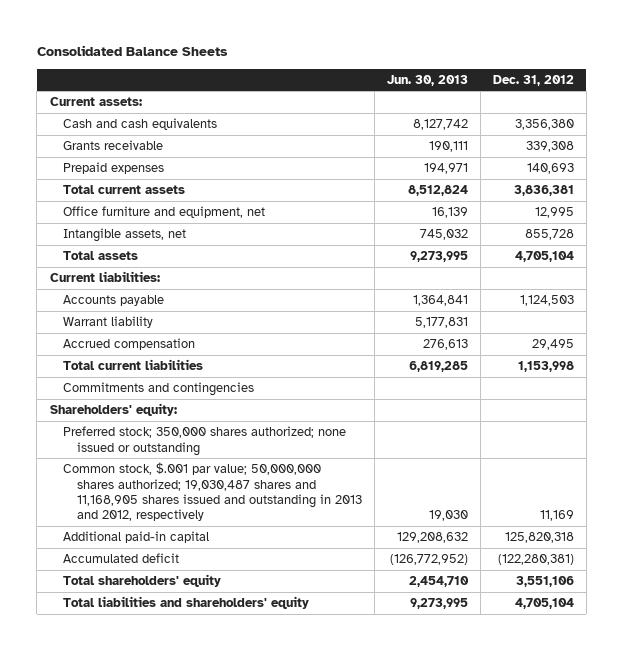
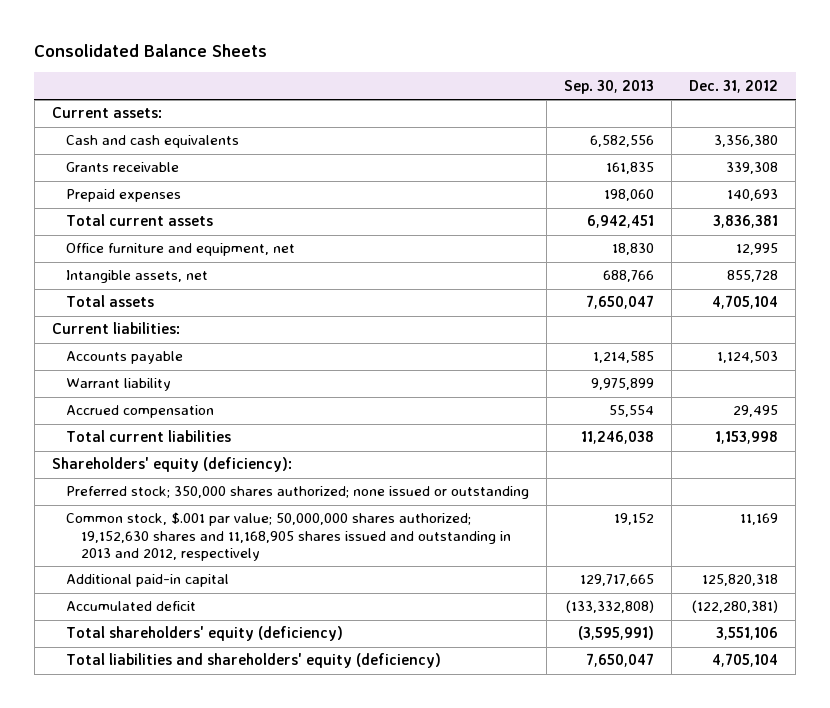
[386,74,468,86] Jun. 30, 2013 -> none
none -> [564,79,655,94] Sep. 30, 2013
[63,382,255,397] Commitments and contingencies -> none
[49,403,177,417] Shareholders' equity: -> [51,457,292,473] Shareholders' equity (deficiency):
[63,462,362,522] Common stock, $.001 par value; 50,000,000 shares authorized; 19,030,487 shares and 11,168,905 shares issued and outstanding in 2013 and 2012, respectively -> [66,512,511,562] Common stock, $.001 par value; 50,000,000 shares authorized; 19,152,630 shares and 11,168,905 shares issued and outstanding in 2013 and 2012, respectively
[63,574,222,588] Total shareholders' equity -> [66,626,344,642] Total shareholders' equity (deficiency)
[63,596,310,610] Total liabilities and shareholders' equity -> [66,653,442,669] Total liabilities and shareholders' equity (deficiency)

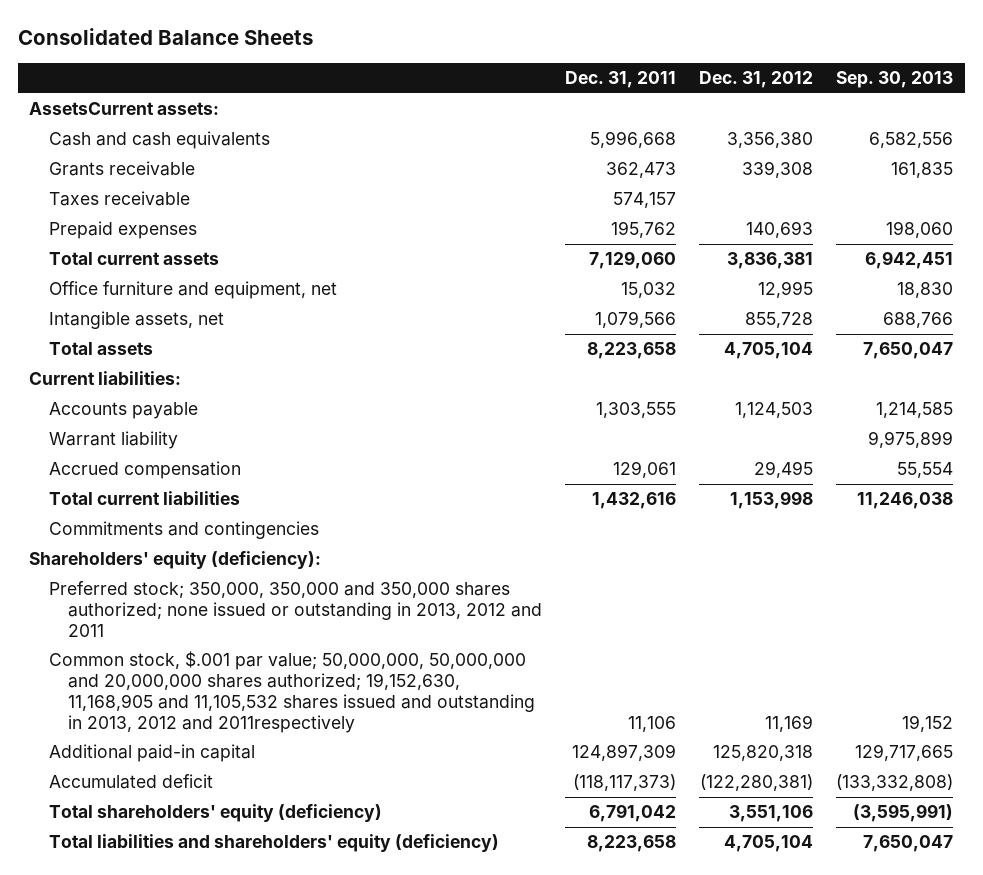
none -> [565,71,677,89] Dec. 31, 2011
[51,107,162,119] Current assets: -> [29,102,220,116] AssetsCurrent assets:
none -> [48,191,190,207] Taxes receivable
none -> [48,521,319,540] Commitments and contingencies
[66,486,530,500] Preferred stock; 350,000 shares authorized; none issued or outstanding -> [48,581,543,637] Preferred stock; 350,000, 350,000 and 350,000 shares authorized; none issued or outstanding in 2013, 2012 and 2011
[66,512,511,562] Common stock, $.001 par value; 50,000,000 shares authorized; 19,152,630 shares and 11,168,905 shares issued and outstanding in 2013 and 2012, respectively -> [48,651,536,733] Common stock, $.001 par value; 50,000,000, 50,000,000 and 20,000,000 shares authorized; 19,152,630, 11,168,905 and 11,105,532 shares issued and outstanding in 2013, 2012 and 2011respectively

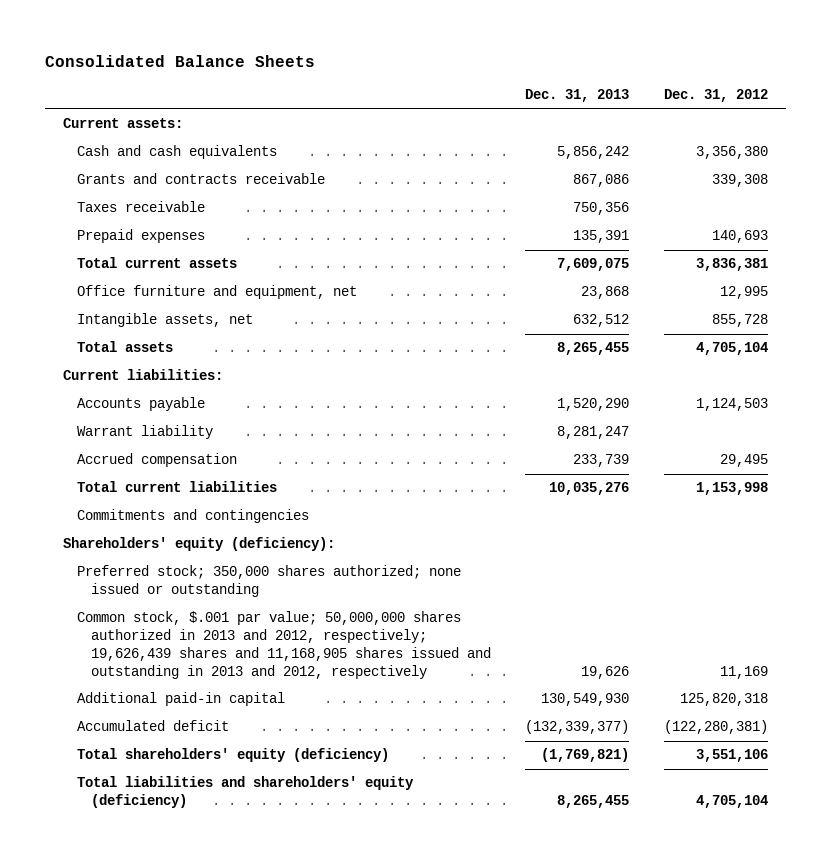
[565,71,677,89] Dec. 31, 2011 -> none
[836,71,954,89] Sep. 30, 2013 -> none
none -> [525,89,630,103] Dec. 31, 2013
[29,102,220,116] AssetsCurrent assets: -> [62,118,183,129] Current assets:
[48,161,195,177] Grants receivable -> [76,173,325,185] Grants and contracts receivable
[48,581,543,637] Preferred stock; 350,000, 350,000 and 350,000 shares authorized; none issued or outstanding in 2013, 2012 and 2011 -> [76,565,461,598] Preferred stock; 350,000 shares authorized; none issued or outstanding
[48,651,536,733] Common stock, $.001 par value; 50,000,000, 50,000,000 and 20,000,000 shares authorized; 19,152,630, 11,168,905 and 11,105,532 shares issued and outstanding in 2013, 2012 and 2011respectively -> [76,611,491,679] Common stock, $.001 par value; 50,000,000 shares authorized in 2013 and 2012, respectively; 19,626,439 shares and 11,168,905 shares issued and outstanding in 2013 and 2012, respectively

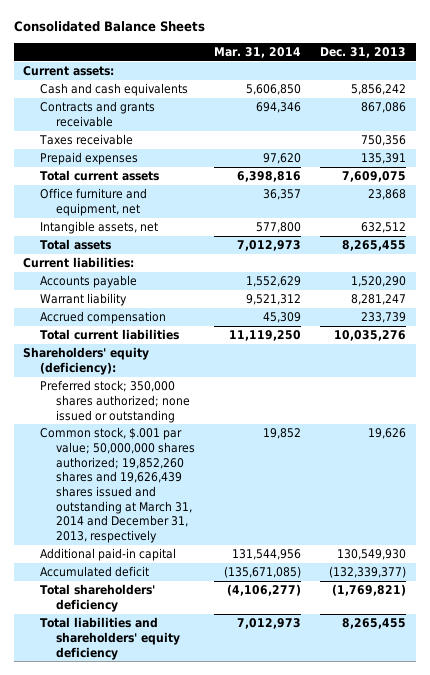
[664,89,769,103] Dec. 31, 2012 -> none
none -> [214,47,302,59] Mar. 31, 2014
[76,173,325,185] Grants and contracts receivable -> [39,101,155,127] Contracts and grants receivable
[76,509,309,524] Commitments and contingencies -> none
[76,611,491,679] Common stock, $.001 par value; 50,000,000 shares authorized in 2013 and 2012, respectively; 19,626,439 shares and 11,168,905 shares issued and outstanding in 2013 and 2012, respectively -> [39,427,196,543] Common stock, $.001 par value; 50,000,000 shares authorized; 19,852,260 shares and 19,626,439 shares issued and outstanding at March 31, 2014 and December 31, 2013, respectively
[76,748,389,763] Total shareholders' equity (deficiency) -> [39,584,155,612] Total shareholders' deficiency
[76,776,414,809] Total liabilities and shareholders' equity (deficiency) -> [39,617,181,660] Total liabilities and shareholders' equity deficiency

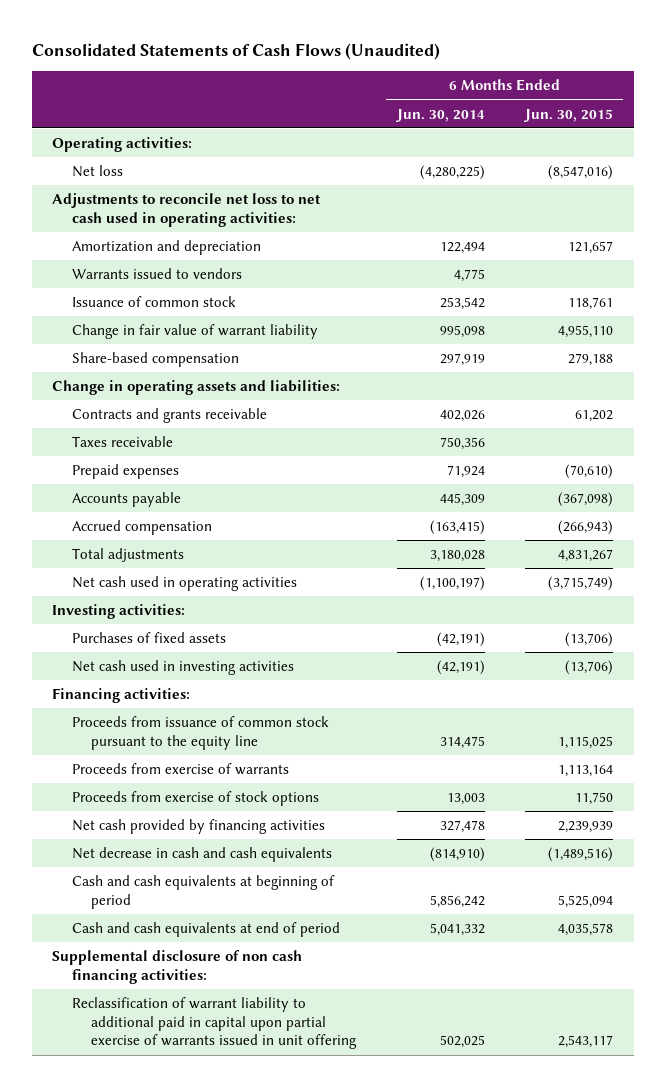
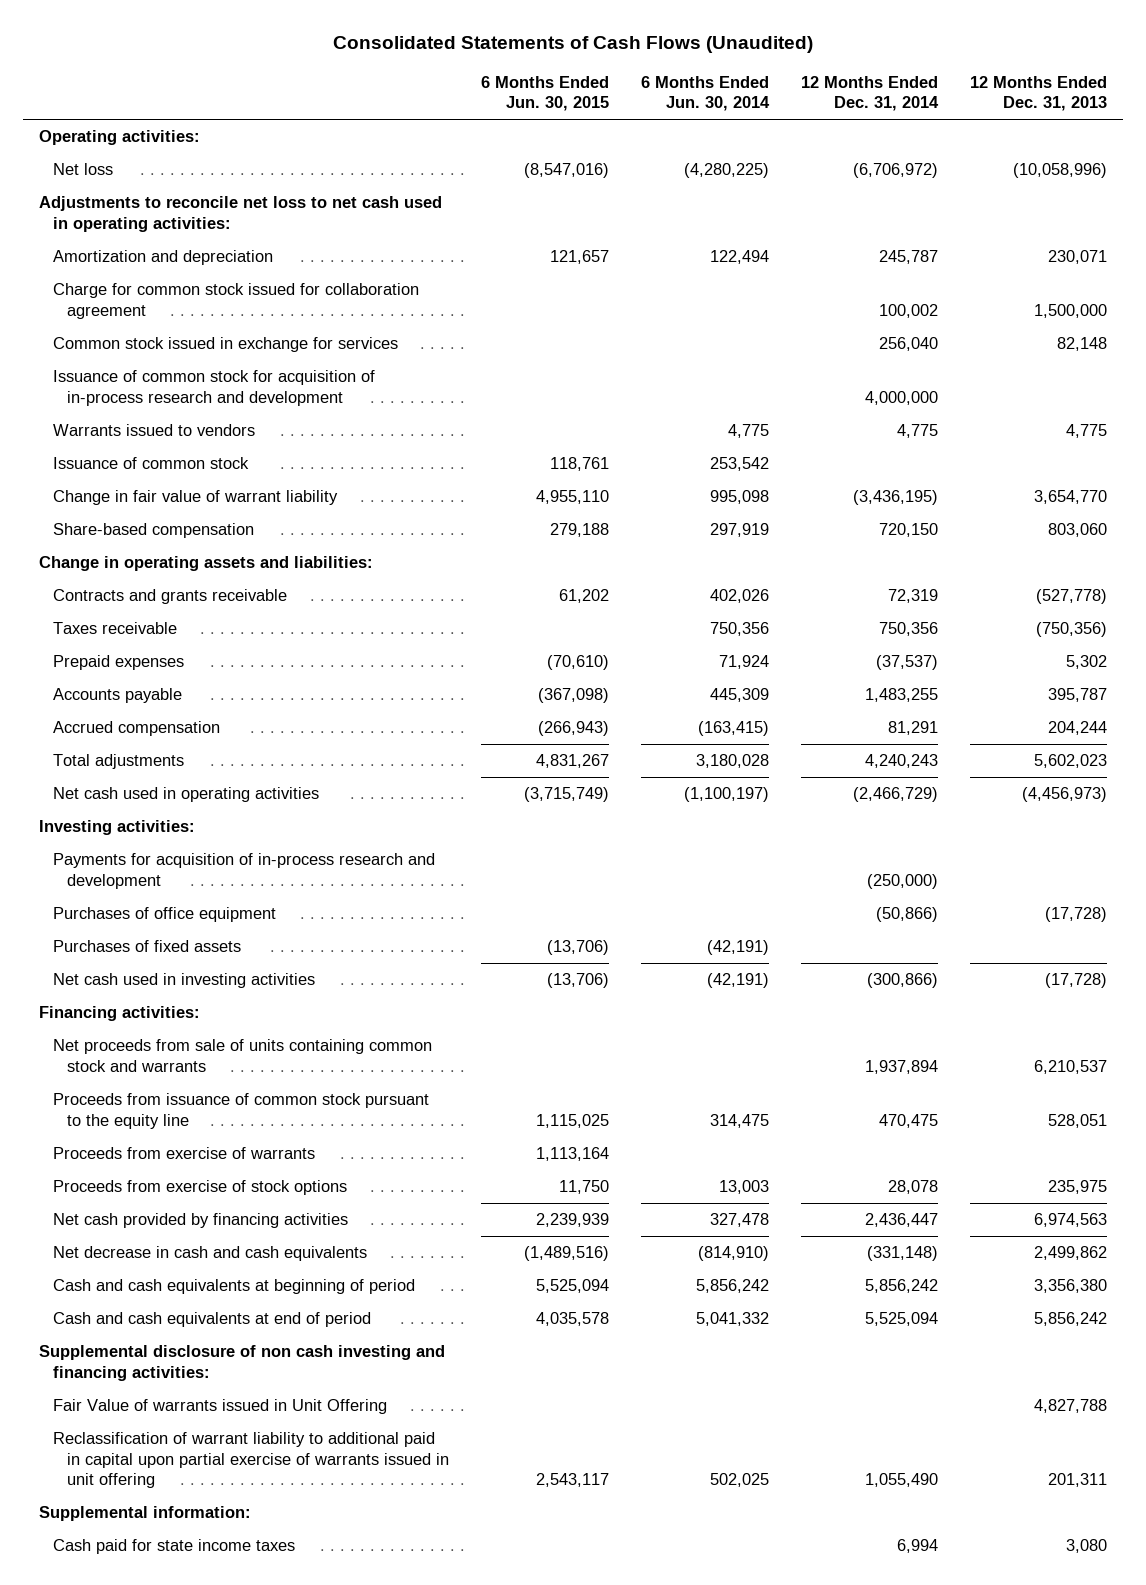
none -> [801,75,940,112] 12 Months Ended Dec. 31, 2014
none -> [970,75,1108,112] 12 Months Ended Dec. 31, 2013
none -> [53,283,420,319] Charge for common stock issued for collaboration agreement
none -> [53,337,399,353] Common stock issued in exchange for services
none -> [53,370,376,406] Issuance of common stock for acquisition of in-process research and development
none -> [53,853,436,889] Payments for acquisition of in-process research and development
none -> [53,907,277,923] Purchases of office equipment
none -> [53,1039,433,1072] Net proceeds from sale of units containing common stock and warrants
[52,950,303,984] Supplemental disclosure of non cash financing activities: -> [39,1345,446,1381] Supplemental disclosure of non cash investing and financing activities:
none -> [53,1399,388,1415] Fair Value of warrants issued in Unit Offering
none -> [39,1506,252,1522] Supplemental information:
none -> [53,1539,296,1555] Cash paid for state income taxes

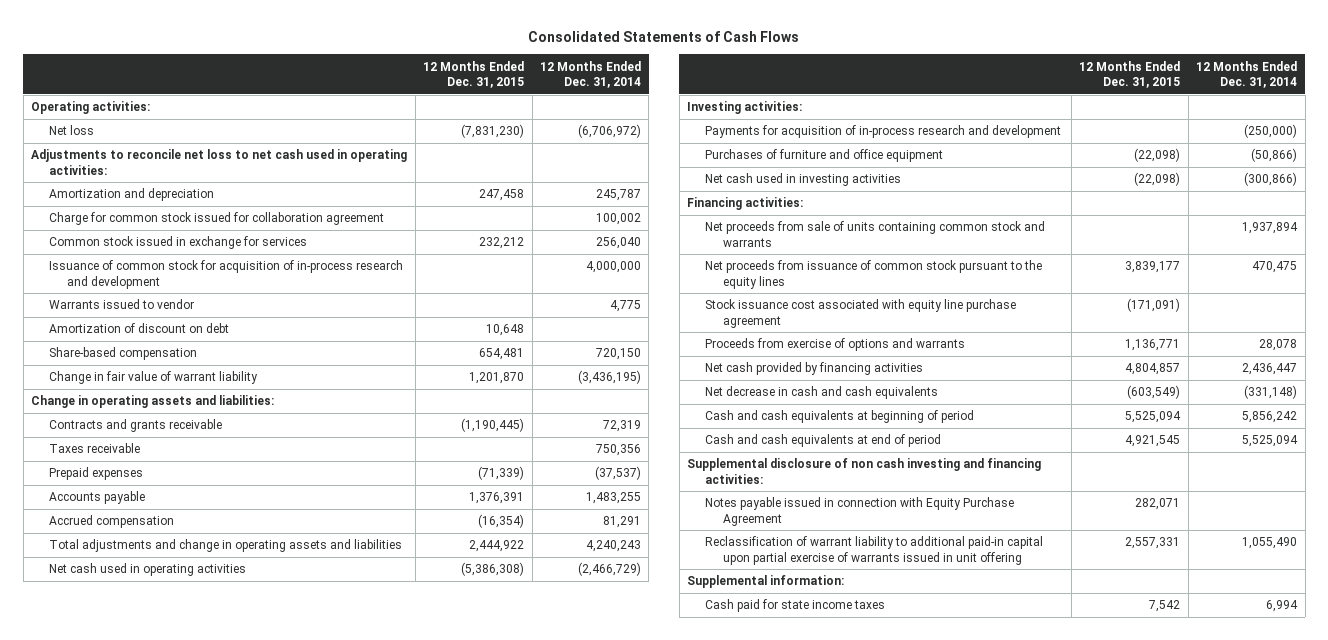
[333,35,814,53] Consolidated Statements of Cash Flows (Unaudited) -> [528,31,800,43] Consolidated Statements of Cash Flows
[481,75,610,112] 6 Months Ended Jun. 30, 2015 -> none
[641,75,771,112] 6 Months Ended Jun. 30, 2014 -> none
[970,75,1108,112] 12 Months Ended Dec. 31, 2013 -> none
none -> [423,60,525,88] 12 Months Ended Dec. 31, 2015
[53,457,250,470] Issuance of common stock -> none
[53,424,256,437] Warrants issued to vendors -> [49,299,195,310] Warrants issued to vendor
none -> [49,323,230,334] Amortization of discount on debt
[53,490,339,506] Change in fair value of warrant liability -> [49,371,259,385] Change in fair value of warrant liability
[53,754,185,770] Total adjustments -> [49,539,403,553] Total adjustments and change in operating assets and liabilities
[53,940,242,953] Purchases of fixed assets -> none
[53,907,277,923] Purchases of office equipment -> [705,149,944,163] Purchases of furniture and office equipment
[53,1147,316,1160] Proceeds from exercise of warrants -> none
[53,1093,430,1129] Proceeds from issuance of common stock pursuant to the equity line -> [705,260,1043,289] Net proceeds from issuance of common stock pursuant to the equity lines
none -> [705,299,1017,328] Stock issuance cost associated with equity line purchase agreement
[53,1180,348,1196] Proceeds from exercise of stock options -> [705,338,966,352] Proceeds from exercise of options and warrants
[53,1399,388,1415] Fair Value of warrants issued in Unit Offering -> none
none -> [705,497,1015,526] Notes payable issued in connection with Equity Purchase Agreement
[53,1432,450,1489] Reclassification of warrant liability to additional paid in capital upon partial exercise of warrants issued in unit offering -> [705,536,1044,565] Reclassification of warrant liability to additional paid-in capital upon partial exercise of warrants issued in unit offering

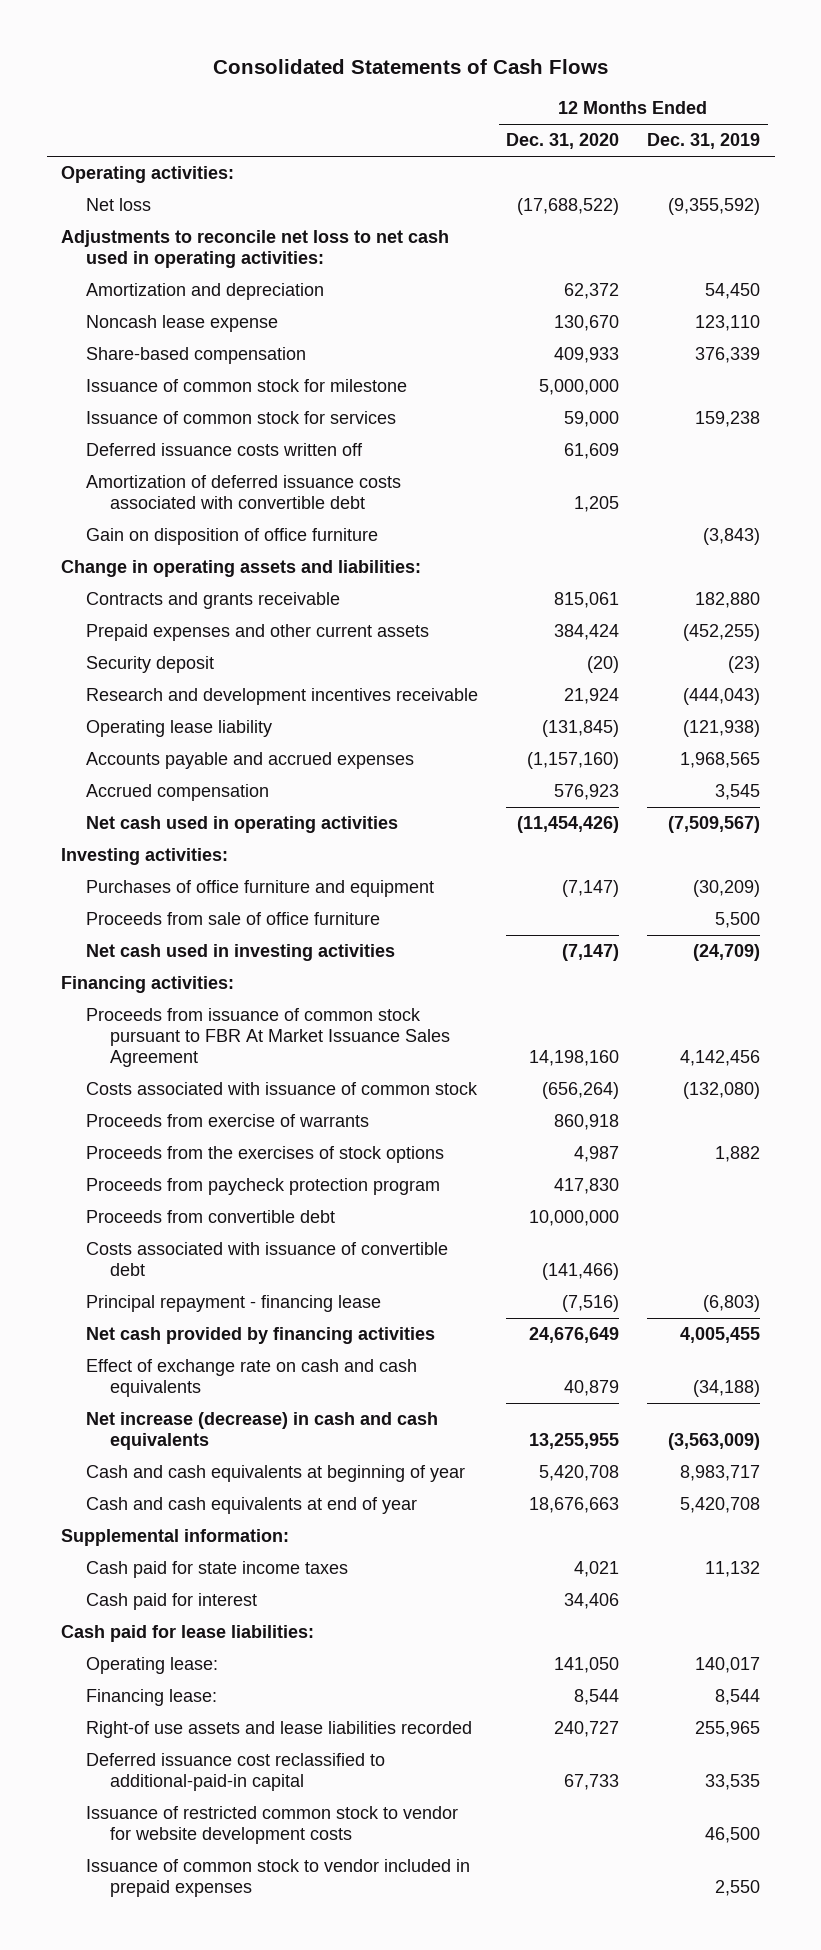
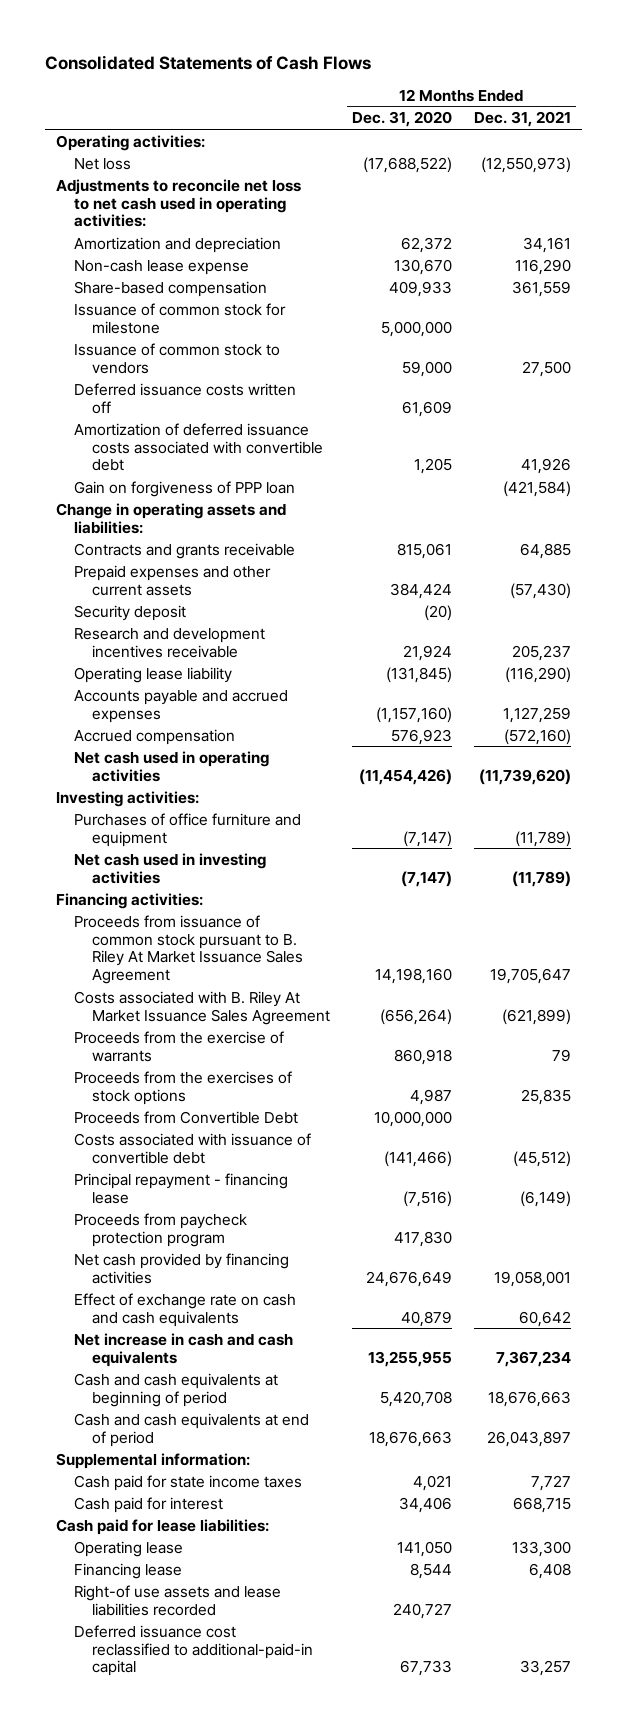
[647,133,761,150] Dec. 31, 2019 -> none
none -> [473,111,571,128] Dec. 31, 2021
[85,315,278,333] Noncash lease expense -> [74,259,250,275] Non-cash lease expense
[85,411,396,425] Issuance of common stock for services -> [74,342,281,374] Issuance of common stock to vendors
[85,528,378,546] Gain on disposition of office furniture -> none
none -> [74,480,296,497] Gain on forgiveness of PPP loan
[85,912,380,926] Proceeds from sale of office furniture -> none
[85,1008,451,1068] Proceeds from issuance of common stock pursuant to FBR At Market Issuance Sales Agreement -> [74,914,304,985] Proceeds from issuance of common stock pursuant to B. Riley At Market Issuance Sales Agreement
[85,1082,478,1096] Costs associated with issuance of common stock -> [74,990,331,1025] Costs associated with B. Riley At Market Issuance Sales Agreement
[85,1114,369,1128] Proceeds from exercise of warrants -> [74,1030,285,1062] Proceeds from the exercise of warrants
[85,1210,335,1224] Proceeds from convertible debt -> [74,1110,299,1124] Proceeds from Convertible Debt
[85,1178,440,1196] Proceeds from paycheck protection program -> [74,1212,248,1247] Proceeds from paycheck protection program
[85,1412,438,1451] Net increase (decrease) in cash and cash equivalents -> [74,1332,294,1367] Net increase in cash and cash equivalents
[85,1465,465,1483] Cash and cash equivalents at beginning of year -> [74,1372,279,1407] Cash and cash equivalents at beginning of period
[85,1497,417,1515] Cash and cash equivalents at end of year -> [74,1412,310,1447] Cash and cash equivalents at end of period
[85,1657,218,1675] Operating lease: -> [74,1540,184,1557] Operating lease
[85,1689,217,1707] Financing lease: -> [74,1562,183,1579] Financing lease
[85,1806,458,1845] Issuance of restricted common stock to vendor for website development costs -> none
[85,1859,470,1898] Issuance of common stock to vendor included in prepaid expenses -> none

